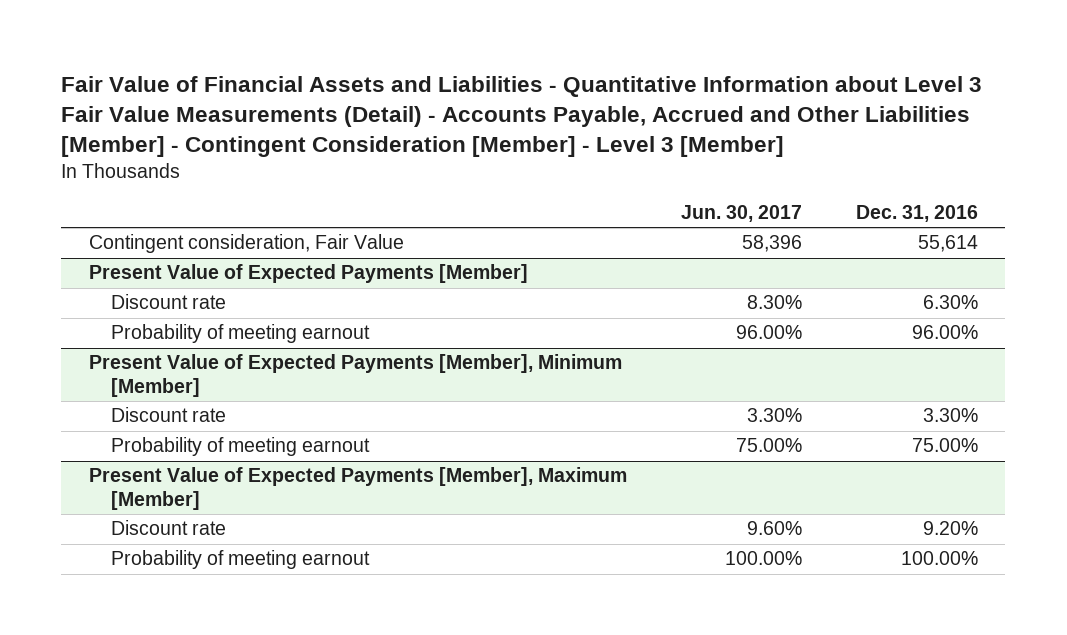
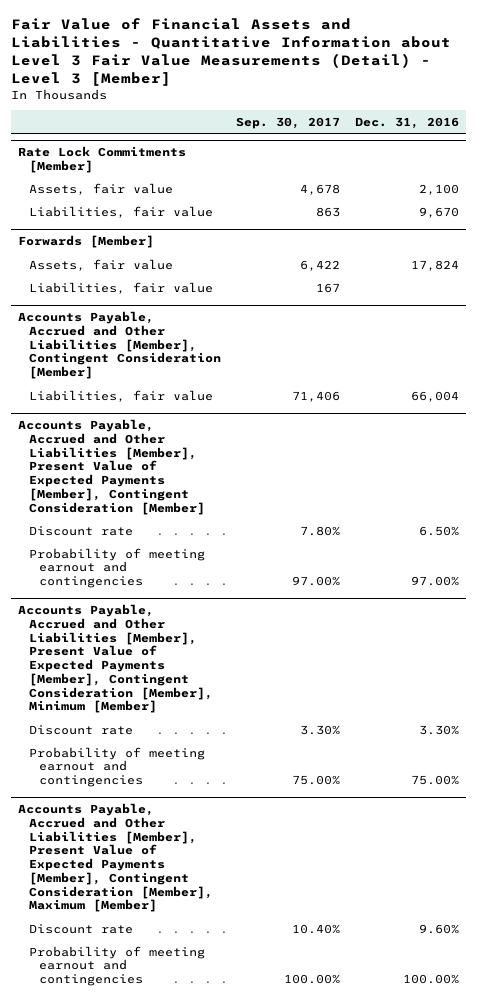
[61,75,983,158] Fair Value of Financial Assets and Liabilities - Quantitative Information about Level 3 Fair Value Measurements (Detail) - Accounts Payable, Accrued and Other Liabilities [Member] - Contingent Consideration [Member] - Level 3 [Member] -> [10,17,451,86] Fair Value of Financial Assets and Liabilities - Quantitative Information about Level 3 Fair Value Measurements (Detail) - Level 3 [Member]
[680,205,802,223] Jun. 30, 2017 -> none
none -> [235,116,340,129] Sep. 30, 2017
[88,264,528,284] Present Value of Expected Payments [Member] -> none
[88,354,622,397] Present Value of Expected Payments [Member], Minimum [Member] -> none
none -> [18,146,187,174] Rate Lock Commitments [Member]
none -> [28,182,173,195] Assets, fair value
[88,234,404,254] Contingent consideration, Fair Value -> [28,205,213,218] Liabilities, fair value
[918,235,979,253] 55,614 -> [418,206,459,218] 9,670
none -> [18,235,155,249] Forwards [Member]
none -> [28,258,173,271] Assets, fair value
none -> [28,281,213,294] Liabilities, fair value
none -> [18,311,221,380] Accounts Payable, Accrued and Other Liabilities [Member], Contingent Consideration [Member]
none -> [28,389,213,402] Liabilities, fair value
none -> [18,419,205,515] Accounts Payable, Accrued and Other Liabilities [Member], Present Value of Expected Payments [Member], Contingent Consideration [Member]
[923,295,979,310] 6.30% -> [418,525,459,536] 6.50%
[110,324,370,344] Probability of meeting earnout -> [28,547,205,588] Probability of meeting earnout and contingencies
[912,325,979,340] 96.00% -> [410,575,459,586] 97.00%
none -> [18,604,213,714] Accounts Payable, Accrued and Other Liabilities [Member], Present Value of Expected Payments [Member], Contingent Consideration [Member], Minimum [Member]
[88,467,627,510] Present Value of Expected Payments [Member], Maximum [Member] -> none
[110,437,370,457] Probability of meeting earnout -> [28,746,205,787] Probability of meeting earnout and contingencies
none -> [18,803,213,913] Accounts Payable, Accrued and Other Liabilities [Member], Present Value of Expected Payments [Member], Contingent Consideration [Member], Maximum [Member]
[923,521,979,536] 9.20% -> [418,923,459,934] 9.60%
[110,550,370,570] Probability of meeting earnout -> [28,945,205,986] Probability of meeting earnout and contingencies

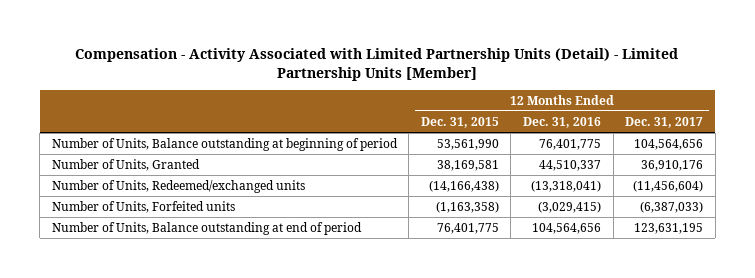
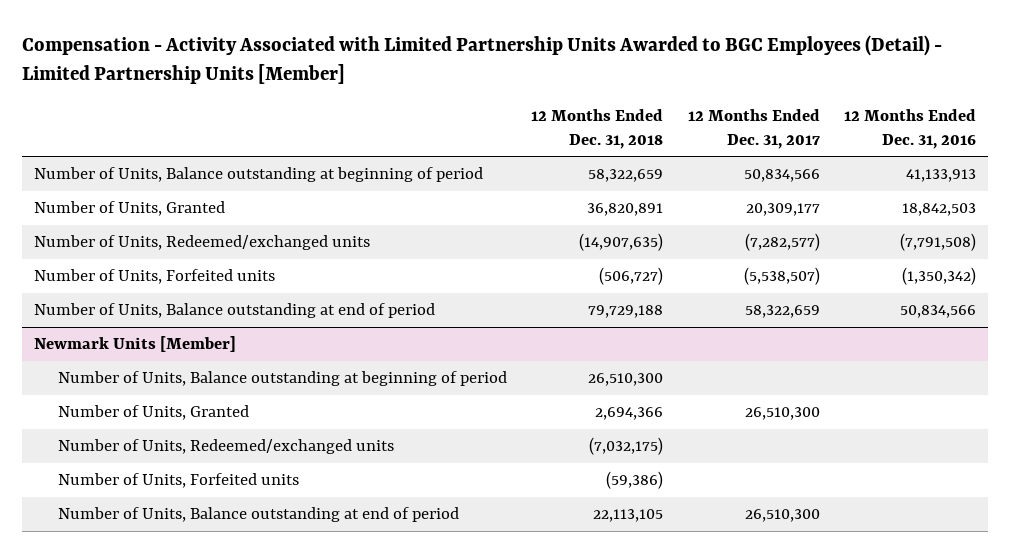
[75,47,679,81] Compensation - Activity Associated with Limited Partnership Units (Detail) - Limited Partnership Units [Member] -> [22,35,943,85] Compensation - Activity Associated with Limited Partnership Units Awarded to BGC Employees (Detail) - Limited Partnership Units [Member]
[420,116,499,128] Dec. 31, 2015 -> none
none -> [531,109,664,149] 12 Months Ended Dec. 31, 2018
[538,138,601,150] 76,401,775 -> [906,169,977,183] 41,133,913
[634,138,704,150] 104,564,656 -> [743,169,820,183] 50,834,566
[538,159,601,171] 44,510,337 -> [902,203,977,217] 18,842,503
[641,159,704,171] 36,910,176 -> [745,203,820,217] 20,309,177
[530,179,601,192] (13,318,041) -> [900,233,977,252] (7,791,508)
[633,179,704,192] (11,456,604) -> [744,233,820,252] (7,282,577)
[537,200,601,213] (3,029,415) -> [902,267,977,286] (1,350,342)
[640,200,704,213] (6,387,033) -> [743,267,820,286] (5,538,507)
[531,222,601,234] 104,564,656 -> [900,305,977,319] 50,834,566
[634,222,704,234] 123,631,195 -> [744,305,820,319] 58,322,659
none -> [34,336,237,353] Newmark Units [Member]
none -> [57,371,507,387] Number of Units, Balance outstanding at beginning of period
none -> [57,405,249,421] Number of Units, Granted
none -> [57,439,394,455] Number of Units, Redeemed/exchanged units
none -> [57,473,299,489] Number of Units, Forfeited units
none -> [57,507,459,523] Number of Units, Balance outstanding at end of period

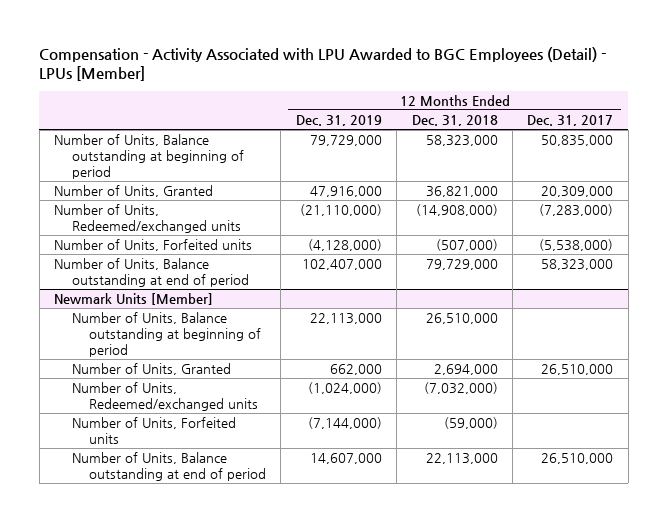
[22,35,943,85] Compensation - Activity Associated with Limited Partnership Units Awarded to BGC Employees (Detail) - Limited Partnership Units [Member] -> [39,46,607,82] Compensation - Activity Associated with LPU Awarded to BGC Employees (Detail) - LPUs [Member]
[844,109,977,149] 12 Months Ended Dec. 31, 2016 -> none
none -> [295,114,382,126] Dec. 31, 2019
[588,169,664,183] 58,322,659 -> [425,134,498,146] 58,323,000
[743,169,820,183] 50,834,566 -> [541,134,614,146] 50,835,000
[587,203,664,217] 36,820,891 -> [425,185,498,197] 36,821,000
[745,203,820,217] 20,309,177 -> [541,185,614,197] 20,309,000
[579,233,664,252] (14,907,635) -> [415,203,498,216] (14,908,000)
[744,233,820,252] (7,282,577) -> [539,203,614,216] (7,283,000)
[599,267,664,286] (506,727) -> [435,238,498,251] (507,000)
[743,267,820,286] (5,538,507) -> [539,238,614,251] (5,538,000)
[588,305,664,319] 79,729,188 -> [425,258,498,270] 79,729,000
[744,305,820,319] 58,322,659 -> [541,258,614,270] 58,323,000
[588,373,664,387] 26,510,300 -> [425,312,498,324] 26,510,000
[595,407,664,421] 2,694,366 -> [433,363,498,375] 2,694,000
[744,407,820,421] 26,510,300 -> [541,363,614,375] 26,510,000
[589,437,664,456] (7,032,175) -> [423,381,498,394] (7,032,000)
[606,471,664,490] (59,386) -> [443,416,498,429] (59,000)
[593,509,664,523] 22,113,105 -> [425,452,498,464] 22,113,000
[744,509,820,523] 26,510,300 -> [541,452,614,464] 26,510,000

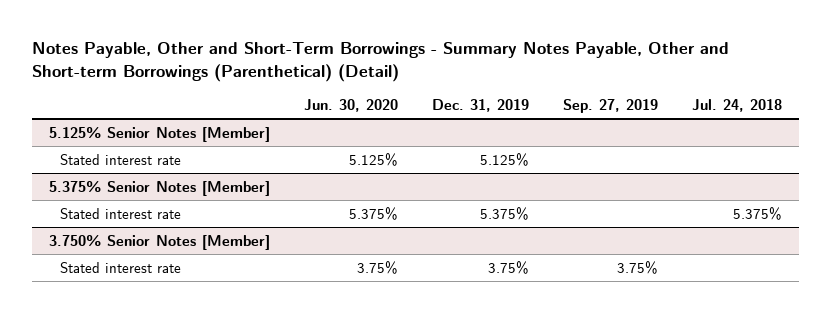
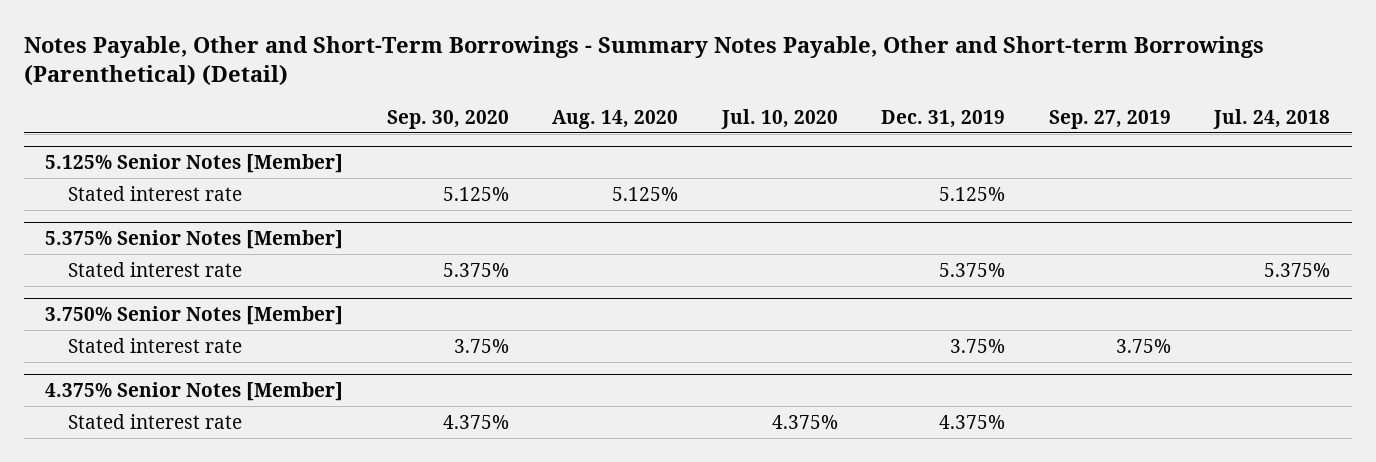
[303,98,398,112] Jun. 30, 2020 -> none
none -> [386,109,509,129] Sep. 30, 2020
none -> [552,109,679,129] Aug. 14, 2020
none -> [720,108,838,129] Jul. 10, 2020
none -> [45,381,344,401] 4.375% Senior Notes [Member]
none -> [68,413,243,429] Stated interest rate

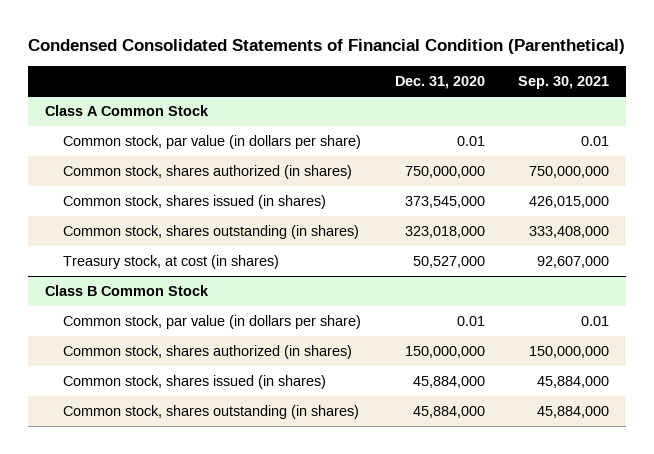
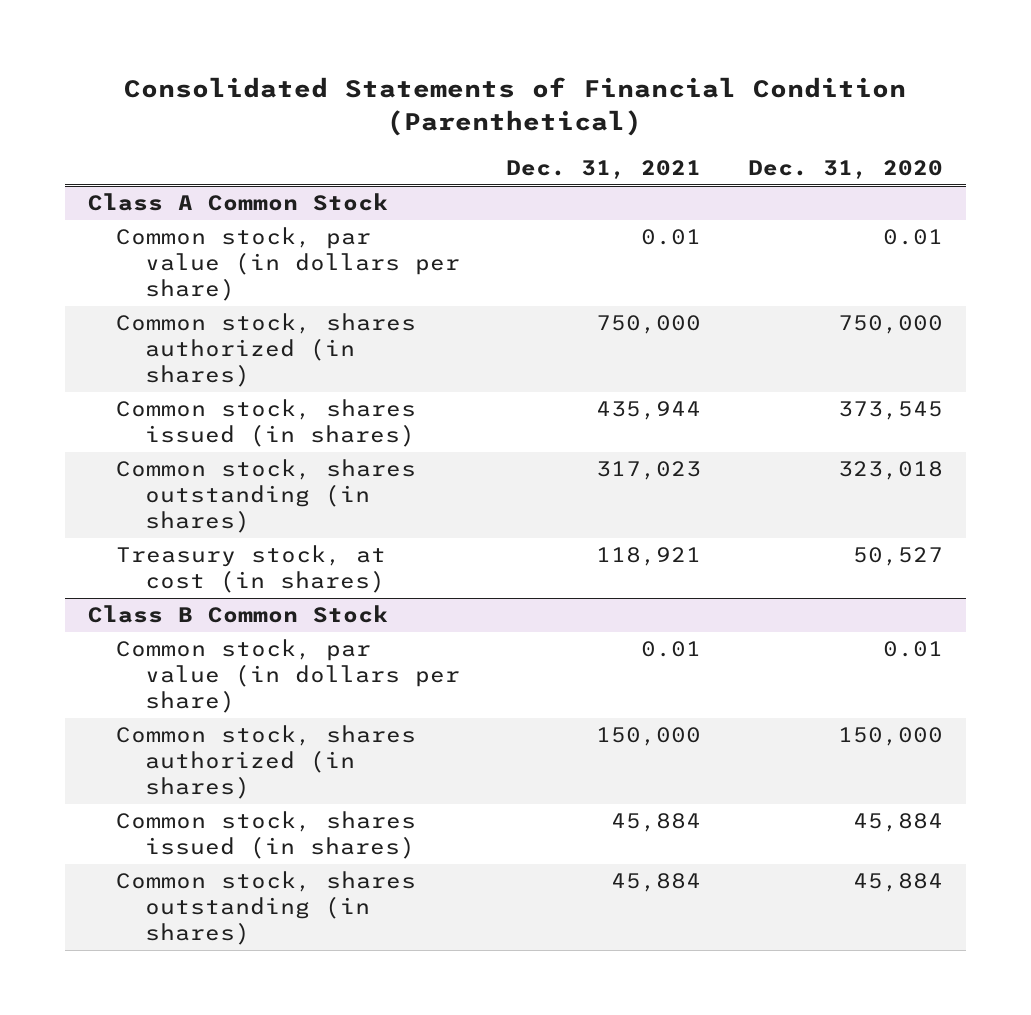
[28,39,626,55] Condensed Consolidated Statements of Financial Condition (Parenthetical) -> [124,77,907,136] Consolidated Statements of Financial Condition (Parenthetical)
[518,75,610,89] Sep. 30, 2021 -> none
none -> [506,159,702,179] Dec. 31, 2021
[404,165,485,178] 750,000,000 -> [837,315,943,335] 750,000
[404,195,485,208] 373,545,000 -> [837,401,943,421] 373,545
[404,225,485,238] 323,018,000 -> [837,461,943,481] 323,018
[412,255,485,268] 50,527,000 -> [852,547,943,567] 50,527
[404,345,485,358] 150,000,000 -> [837,727,943,747] 150,000
[412,375,485,388] 45,884,000 -> [852,813,943,833] 45,884
[412,405,485,418] 45,884,000 -> [852,873,943,893] 45,884

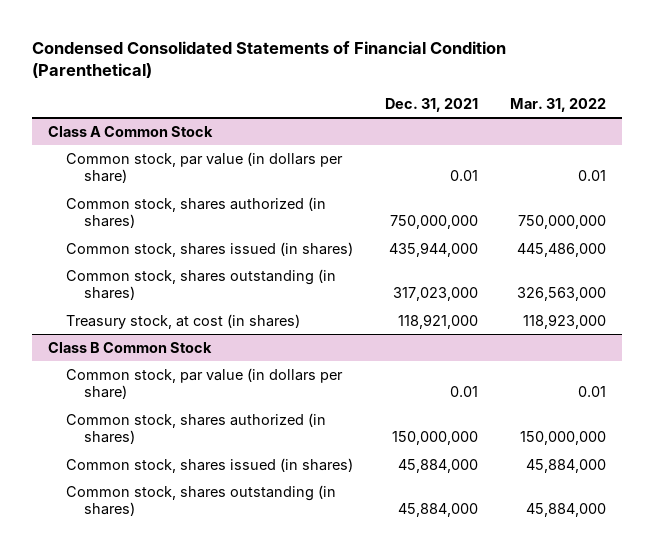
[124,77,907,136] Consolidated Statements of Financial Condition (Parenthetical) -> [31,40,506,78] Condensed Consolidated Statements of Financial Condition (Parenthetical)
[747,159,943,179] Dec. 31, 2020 -> none
none -> [510,97,607,112] Mar. 31, 2022
[596,315,702,335] 750,000 -> [389,215,478,230] 750,000,000
[596,401,702,421] 435,944 -> [388,241,478,257] 435,944,000
[596,461,702,481] 317,023 -> [392,287,478,302] 317,023,000
[596,547,702,567] 118,921 -> [397,313,478,329] 118,921,000
[596,727,702,747] 150,000 -> [391,431,478,446] 150,000,000
[611,813,702,833] 45,884 -> [397,458,478,473] 45,884,000
[611,873,702,893] 45,884 -> [397,503,478,518] 45,884,000

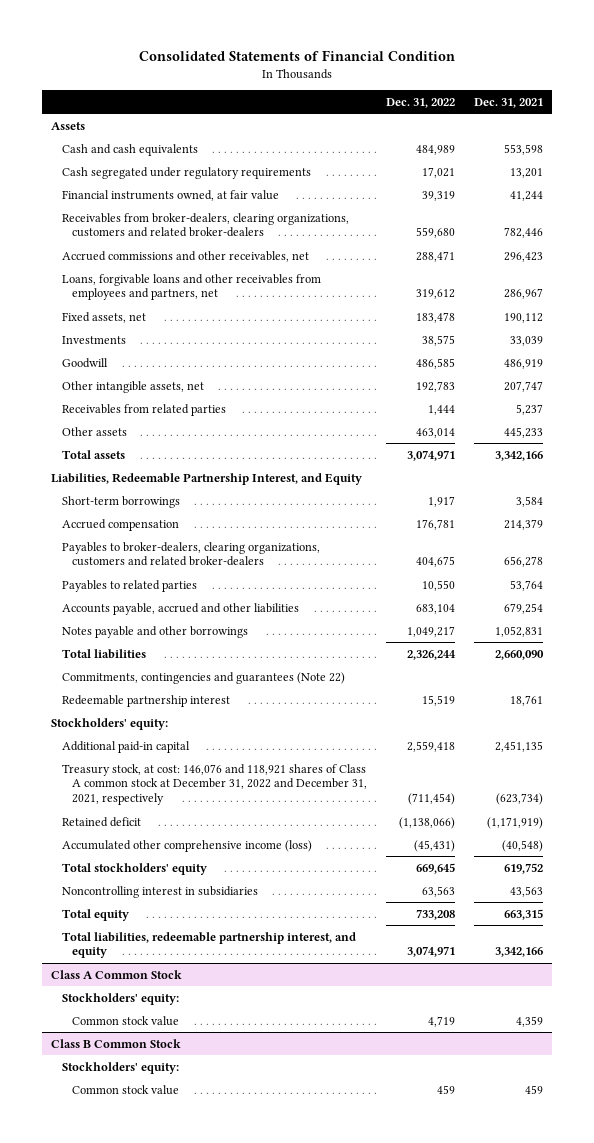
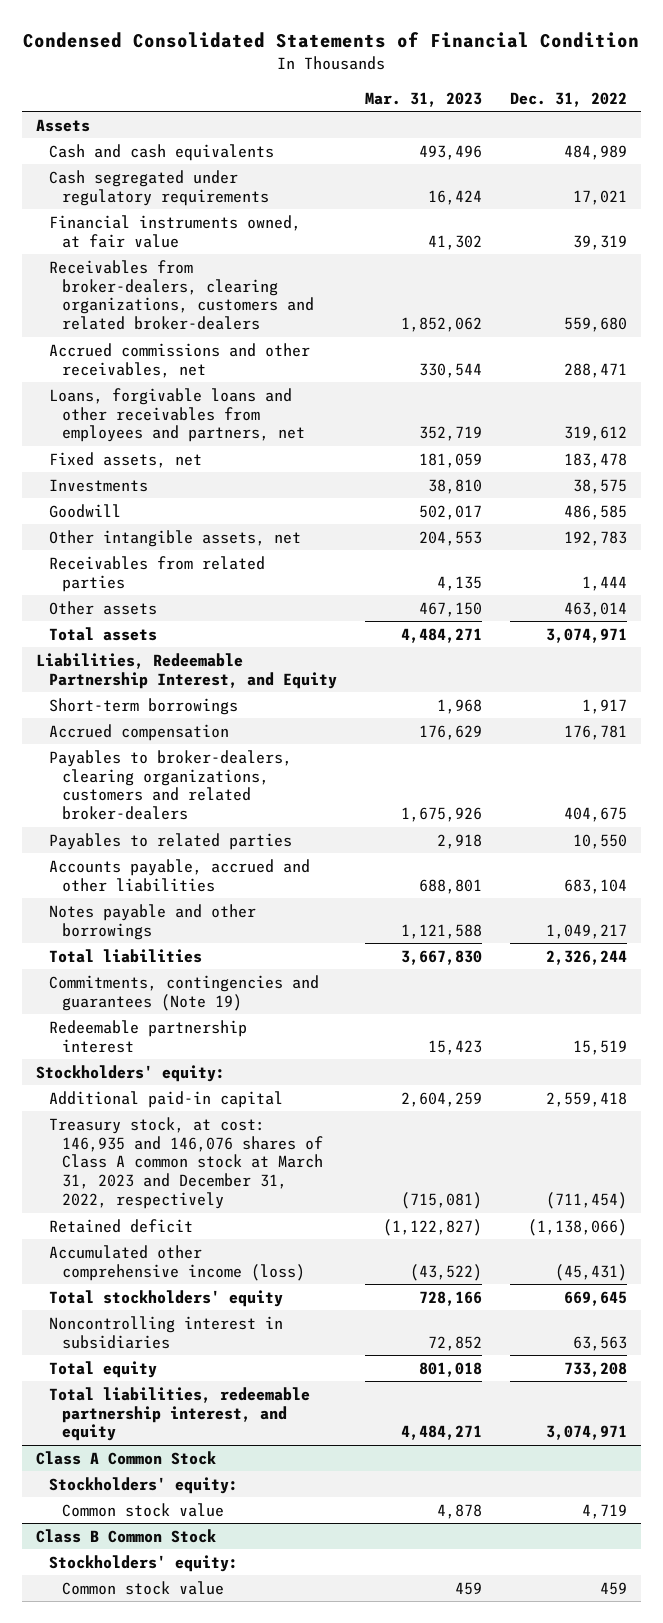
[139,49,456,61] Consolidated Statements of Financial Condition -> [23,32,640,49] Condensed Consolidated Statements of Financial Condition
[473,97,543,108] Dec. 31, 2021 -> none
none -> [364,91,482,107] Mar. 31, 2023
[61,671,345,684] Commitments, contingencies and guarantees (Note 22) -> [49,974,320,1011] Commitments, contingencies and guarantees (Note 19)
[61,763,368,806] Treasury stock, at cost: 146,076 and 118,921 shares of Class A common stock at December 31, 2022 and December 31, 2021, respectively -> [49,1116,324,1210] Treasury stock, at cost: 146,935 and 146,076 shares of Class A common stock at March 31, 2023 and December 31, 2022, respectively

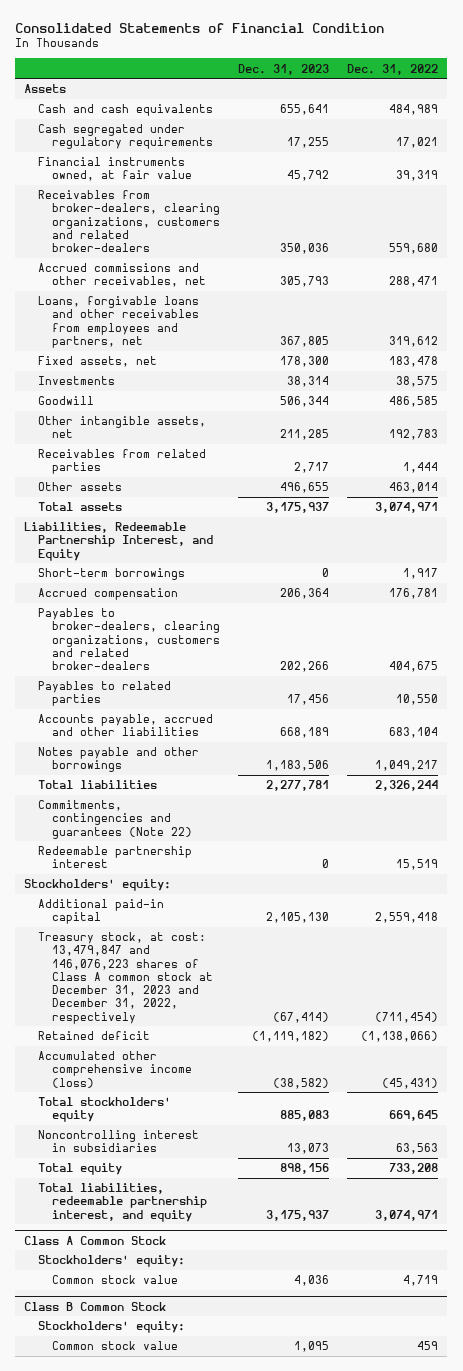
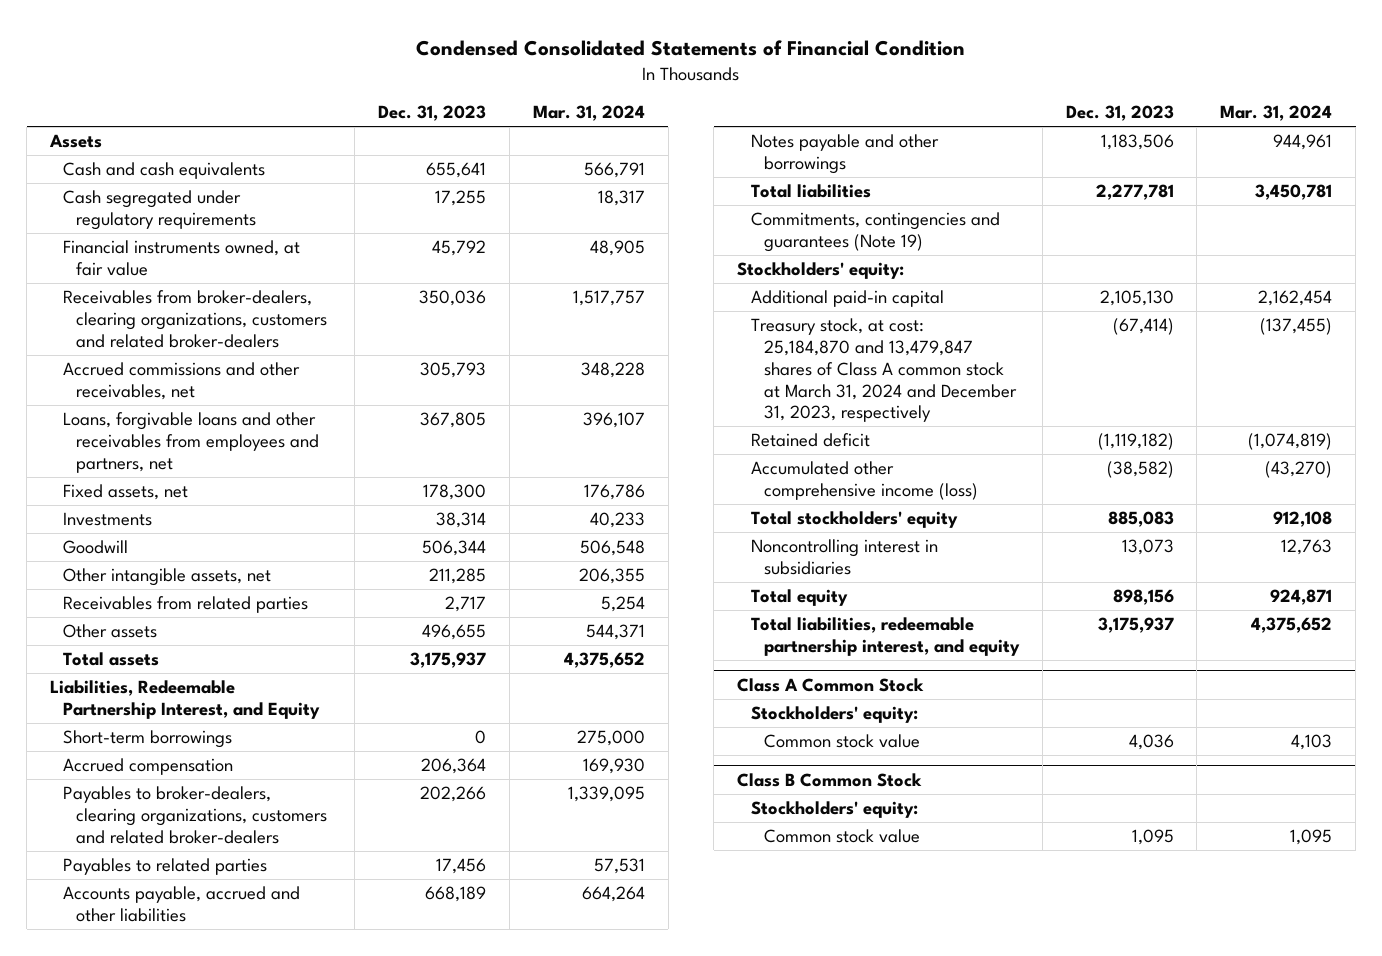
[15,22,385,33] Consolidated Statements of Financial Condition -> [416,39,966,56] Condensed Consolidated Statements of Financial Condition
[347,63,439,75] Dec. 31, 2022 -> none
none -> [532,105,645,122] Mar. 31, 2024
[38,846,193,869] Redeemable partnership interest -> none
[38,800,193,839] Commitments, contingencies and guarantees (Note 22) -> [750,212,1000,252] Commitments, contingencies and guarantees (Note 19)
[38,932,214,1024] Treasury stock, at cost: 13,479,847 and 146,076,223 shares of Class A common stock at December 31, 2023 and December 31, 2022, respectively -> [750,318,1017,423] Treasury stock, at cost: 25,184,870 and 13,479,847 shares of Class A common stock at March 31, 2024 and December 31, 2023, respectively

